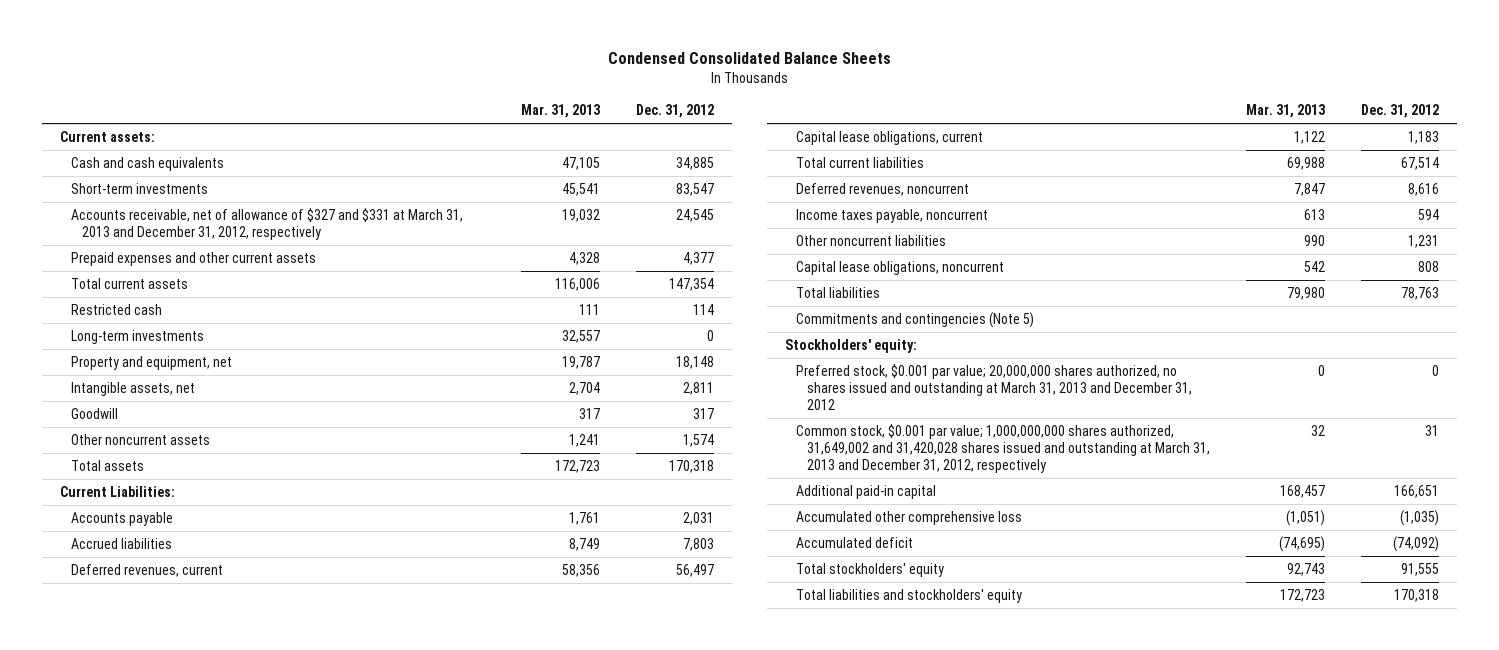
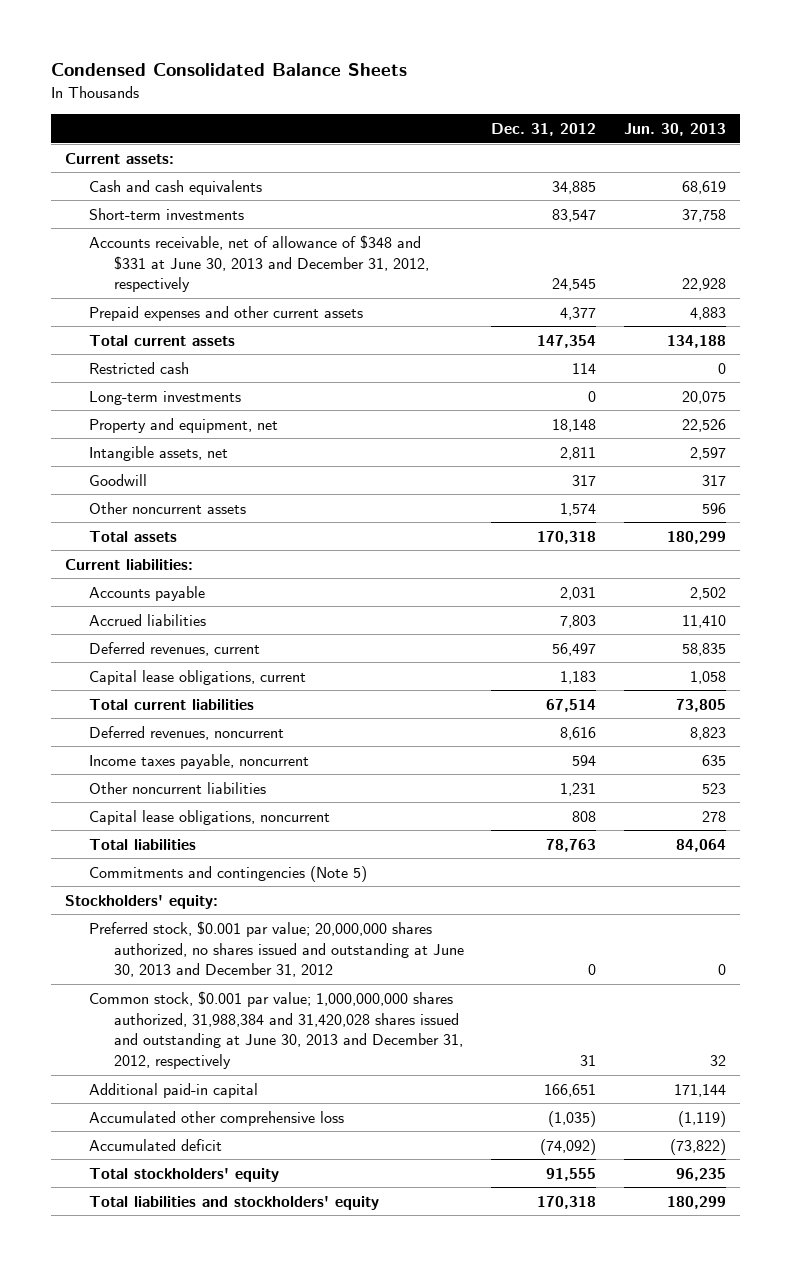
[521,104,601,119] Mar. 31, 2013 -> none
none -> [624,123,727,137] Jun. 30, 2013
[71,208,464,240] Accounts receivable, net of allowance of $327 and $331 at March 31, 2013 and December 31, 2012, respectively -> [89,234,429,293] Accounts receivable, net of allowance of $348 and $331 at June 30, 2013 and December 31, 2012, respectively
[60,486,176,498] Current Liabilities: -> [65,558,194,570] Current liabilities:
[796,364,1192,410] Preferred stock, $0.001 par value; 20,000,000 shares authorized, no shares issued and outstanding at March 31, 2013 and December 31, 2012 -> [89,920,464,978] Preferred stock, $0.001 par value; 20,000,000 shares authorized, no shares issued and outstanding at June 30, 2013 and December 31, 2012
[796,424,1210,473] Common stock, $0.001 par value; 1,000,000,000 shares authorized, 31,649,002 and 31,420,028 shares issued and outstanding at March 31, 2013 and December 31, 2012, respectively -> [89,990,463,1070] Common stock, $0.001 par value; 1,000,000,000 shares authorized, 31,988,384 and 31,420,028 shares issued and outstanding at June 30, 2013 and December 31, 2012, respectively

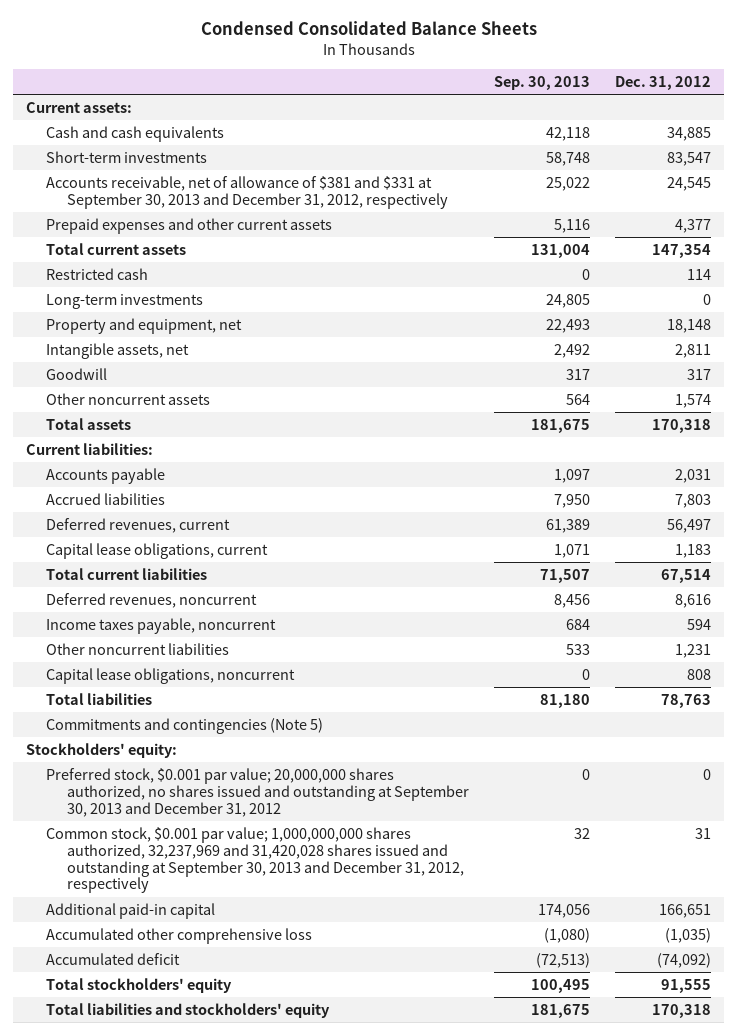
[624,123,727,137] Jun. 30, 2013 -> none
none -> [494,75,591,90] Sep. 30, 2013
[89,234,429,293] Accounts receivable, net of allowance of $348 and $331 at June 30, 2013 and December 31, 2012, respectively -> [46,175,448,209] Accounts receivable, net of allowance of $381 and $331 at September 30, 2013 and December 31, 2012, respectively
[89,920,464,978] Preferred stock, $0.001 par value; 20,000,000 shares authorized, no shares issued and outstanding at June 30, 2013 and December 31, 2012 -> [46,767,469,817] Preferred stock, $0.001 par value; 20,000,000 shares authorized, no shares issued and outstanding at September 30, 2013 and December 31, 2012
[89,990,463,1070] Common stock, $0.001 par value; 1,000,000,000 shares authorized, 31,988,384 and 31,420,028 shares issued and outstanding at June 30, 2013 and December 31, 2012, respectively -> [46,826,464,894] Common stock, $0.001 par value; 1,000,000,000 shares authorized, 32,237,969 and 31,420,028 shares issued and outstanding at September 30, 2013 and December 31, 2012, respectively

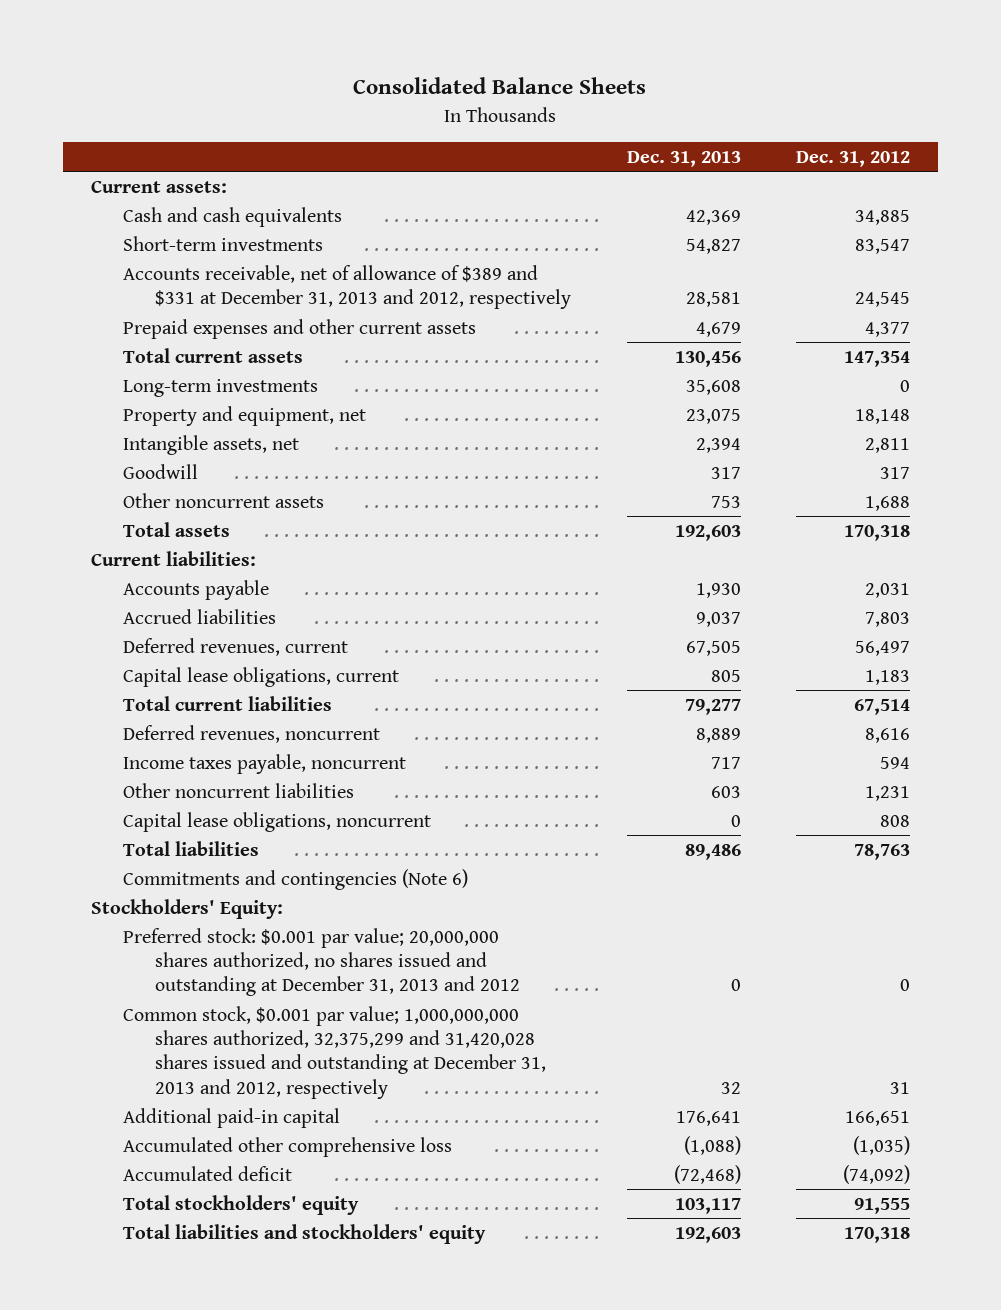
[200,21,537,36] Condensed Consolidated Balance Sheets -> [353,77,647,95] Consolidated Balance Sheets
[494,75,591,90] Sep. 30, 2013 -> none
none -> [626,150,741,167] Dec. 31, 2013
[46,175,448,209] Accounts receivable, net of allowance of $381 and $331 at September 30, 2013 and December 31, 2012, respectively -> [122,264,571,310] Accounts receivable, net of allowance of $389 and $331 at December 31, 2013 and 2012, respectively
[46,267,149,280] Restricted cash -> none
[675,393,712,408] 1,574 -> [865,495,911,511] 1,688
[46,717,324,734] Commitments and contingencies (Note 5) -> [122,868,468,890] Commitments and contingencies (Note 6)
[25,742,177,758] Stockholders' equity: -> [90,898,283,919] Stockholders' Equity:
[46,767,469,817] Preferred stock, $0.001 par value; 20,000,000 shares authorized, no shares issued and outstanding at September 30, 2013 and December 31, 2012 -> [122,927,520,997] Preferred stock: $0.001 par value; 20,000,000 shares authorized, no shares issued and outstanding at December 31, 2013 and 2012
[46,826,464,894] Common stock, $0.001 par value; 1,000,000,000 shares authorized, 32,237,969 and 31,420,028 shares issued and outstanding at September 30, 2013 and December 31, 2012, respectively -> [122,1005,546,1099] Common stock, $0.001 par value; 1,000,000,000 shares authorized, 32,375,299 and 31,420,028 shares issued and outstanding at December 31, 2013 and 2012, respectively

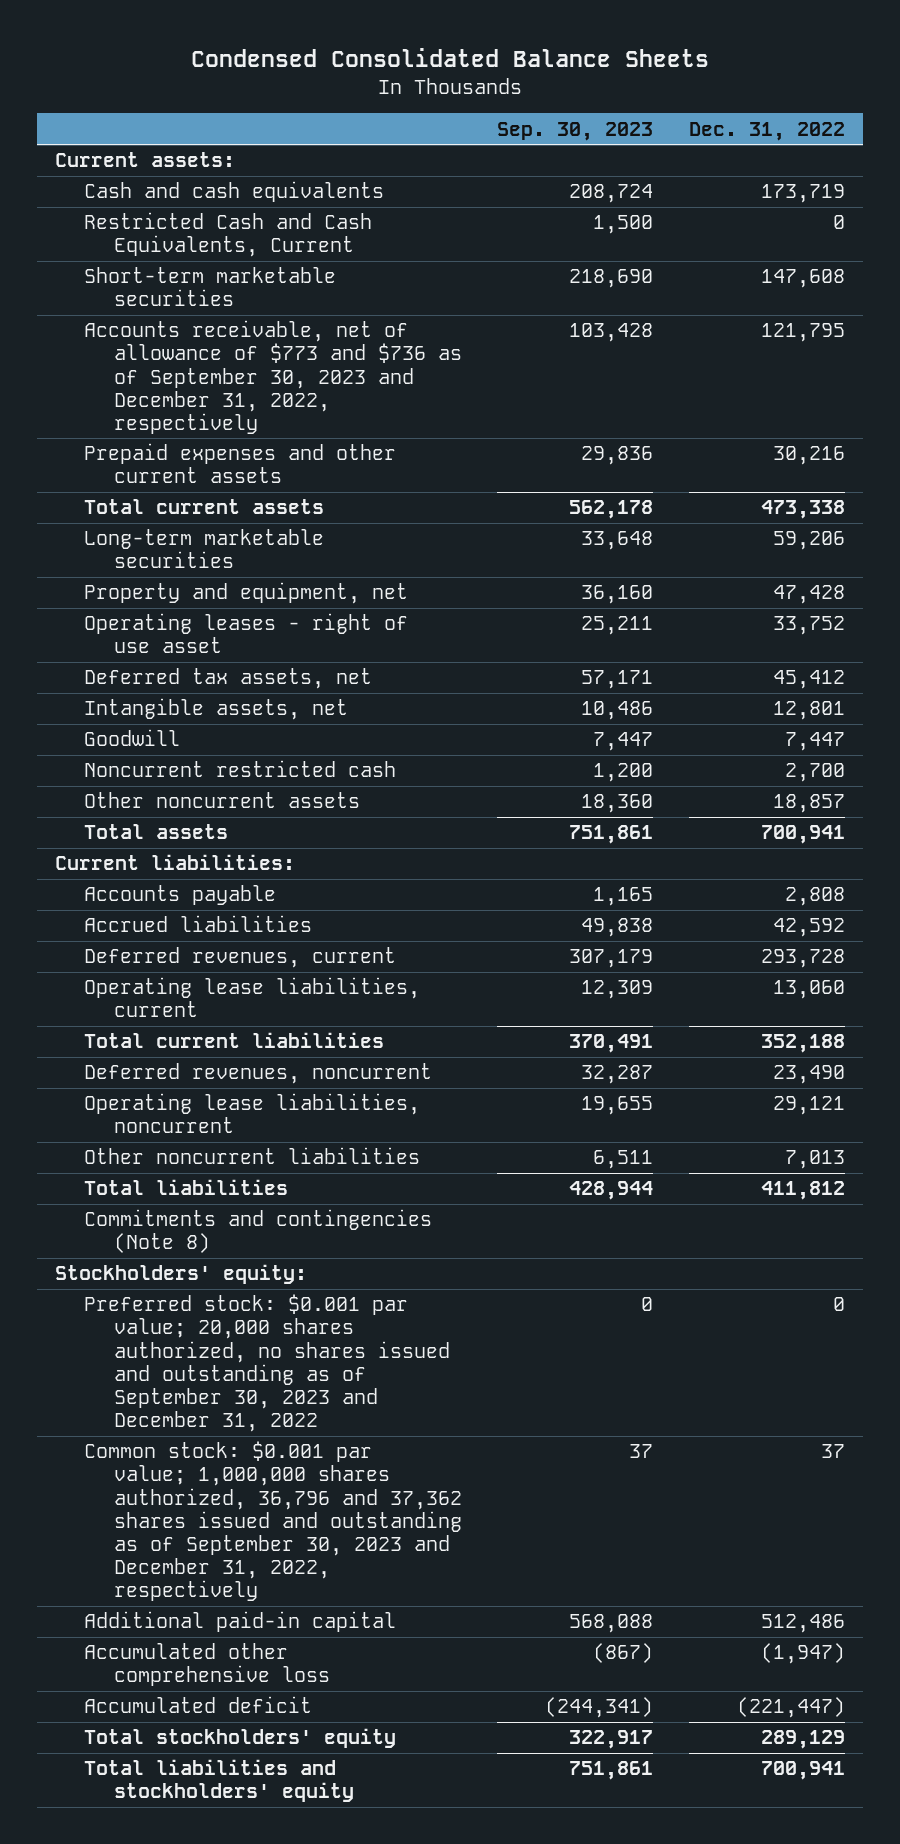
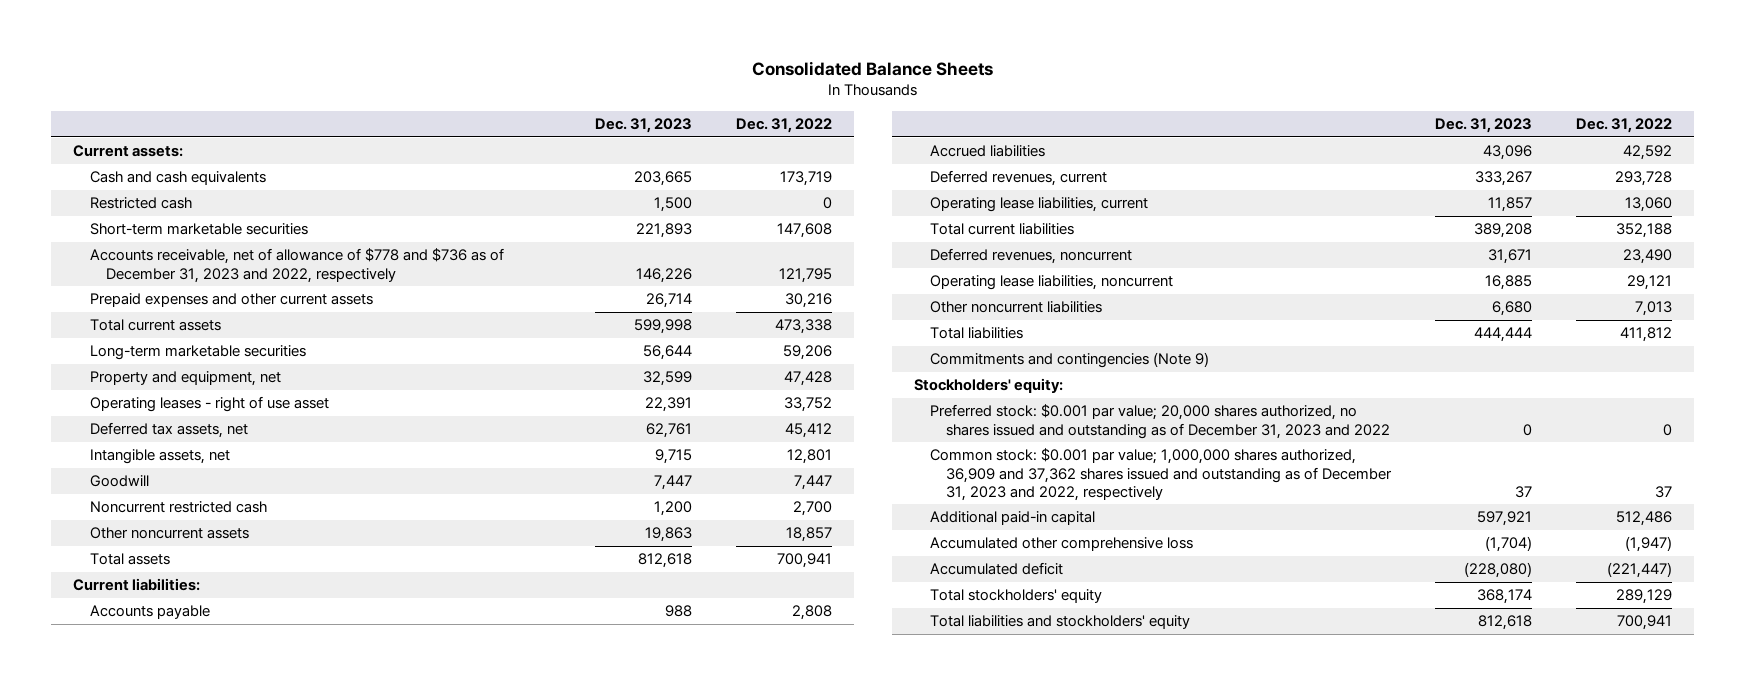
[190,48,709,68] Condensed Consolidated Balance Sheets -> [751,60,993,76] Consolidated Balance Sheets
[497,121,654,141] Sep. 30, 2023 -> none
none -> [594,117,692,133] Dec. 31, 2023
[84,212,373,258] Restricted Cash and Cash Equivalents, Current -> [89,197,192,210] Restricted cash
[84,320,462,434] Accounts receivable, net of allowance of $773 and $736 as of September 30, 2023 and December 31, 2022, respectively -> [89,248,504,283] Accounts receivable, net of allowance of $778 and $736 as of December 31, 2023 and 2022, respectively
[84,1209,433,1254] Commitments and contingencies (Note 8) -> [930,352,1210,369] Commitments and contingencies (Note 9)
[84,1294,450,1433] Preferred stock: $0.001 par value; 20,000 shares authorized, no shares issued and outstanding as of September 30, 2023 and December 31, 2022 -> [930,404,1391,439] Preferred stock: $0.001 par value; 20,000 shares authorized, no shares issued and outstanding as of December 31, 2023 and 2022
[84,1441,462,1602] Common stock: $0.001 par value; 1,000,000 shares authorized, 36,796 and 37,362 shares issued and outstanding as of September 30, 2023 and December 31, 2022, respectively -> [930,448,1393,501] Common stock: $0.001 par value; 1,000,000 shares authorized, 36,909 and 37,362 shares issued and outstanding as of December 31, 2023 and 2022, respectively

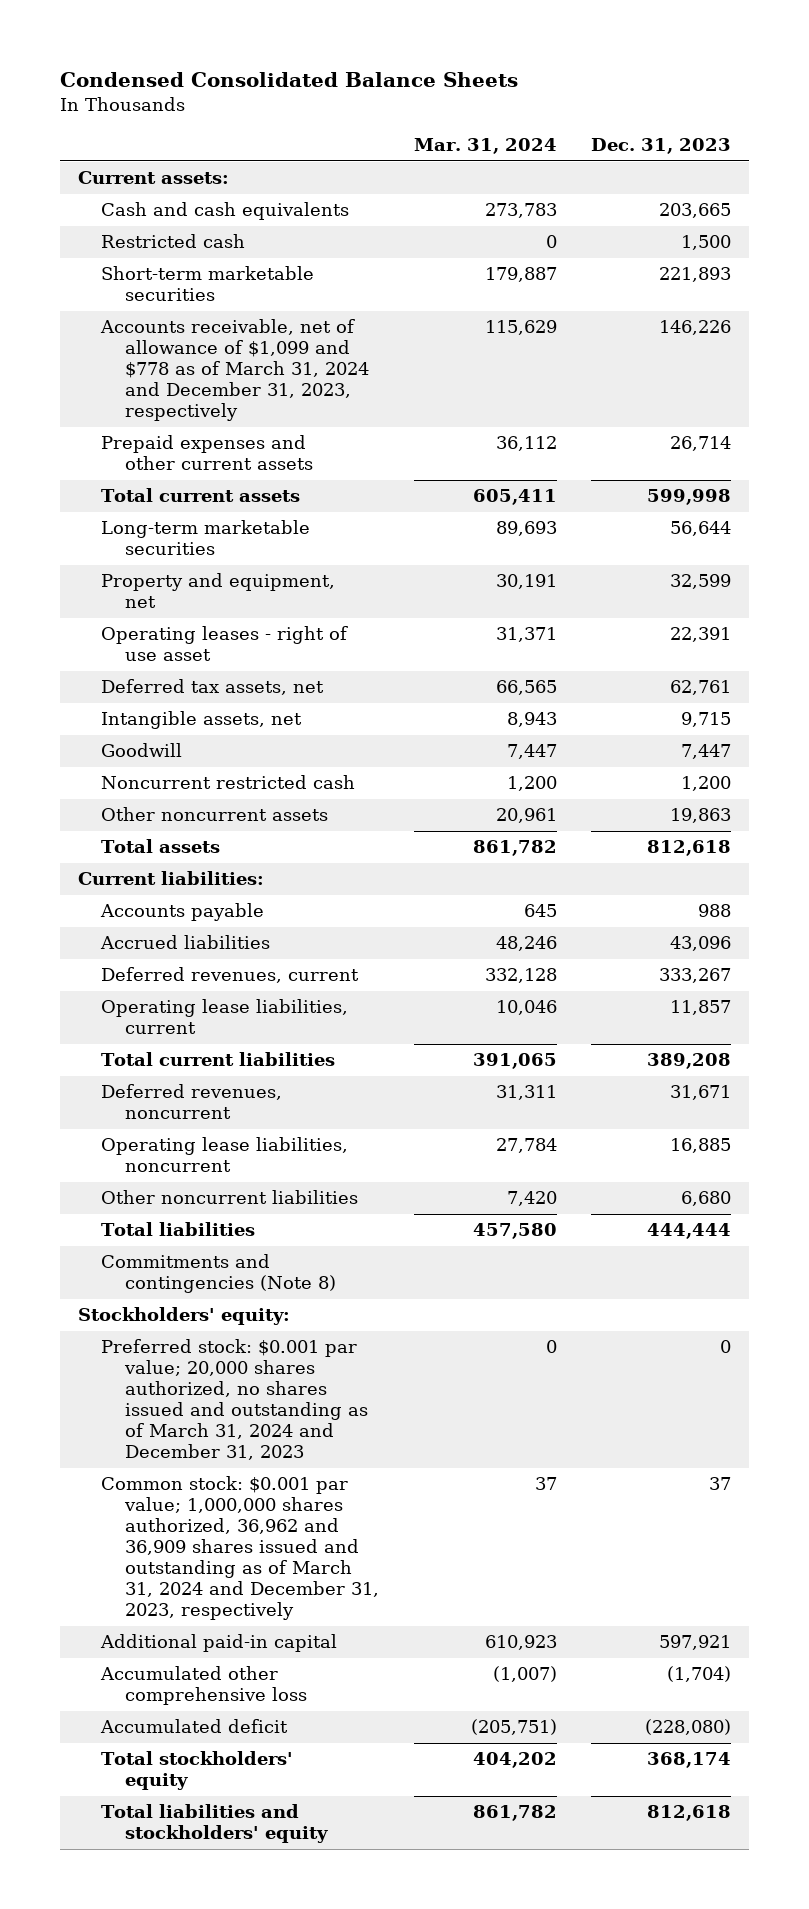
[751,60,993,76] Consolidated Balance Sheets -> [60,72,519,88] Condensed Consolidated Balance Sheets
[735,117,832,133] Dec. 31, 2022 -> none
none -> [413,137,557,154] Mar. 31, 2024
[89,248,504,283] Accounts receivable, net of allowance of $778 and $736 as of December 31, 2023 and 2022, respectively -> [100,319,369,422] Accounts receivable, net of allowance of $1,099 and $778 as of March 31, 2024 and December 31, 2023, respectively
[930,352,1210,369] Commitments and contingencies (Note 9) -> [101,1254,336,1294] Commitments and contingencies (Note 8)
[930,404,1391,439] Preferred stock: $0.001 par value; 20,000 shares authorized, no shares issued and outstanding as of December 31, 2023 and 2022 -> [101,1339,368,1461] Preferred stock: $0.001 par value; 20,000 shares authorized, no shares issued and outstanding as of March 31, 2024 and December 31, 2023
[930,448,1393,501] Common stock: $0.001 par value; 1,000,000 shares authorized, 36,909 and 37,362 shares issued and outstanding as of December 31, 2023 and 2022, respectively -> [101,1476,379,1621] Common stock: $0.001 par value; 1,000,000 shares authorized, 36,962 and 36,909 shares issued and outstanding as of March 31, 2024 and December 31, 2023, respectively

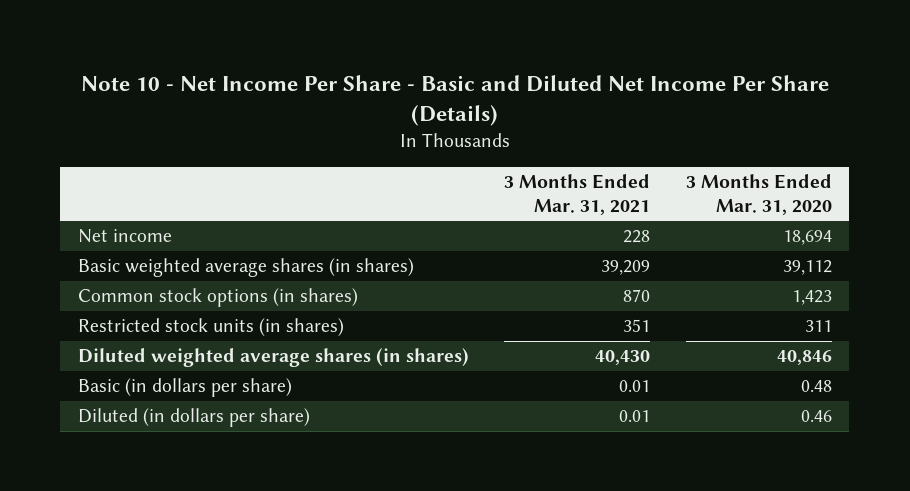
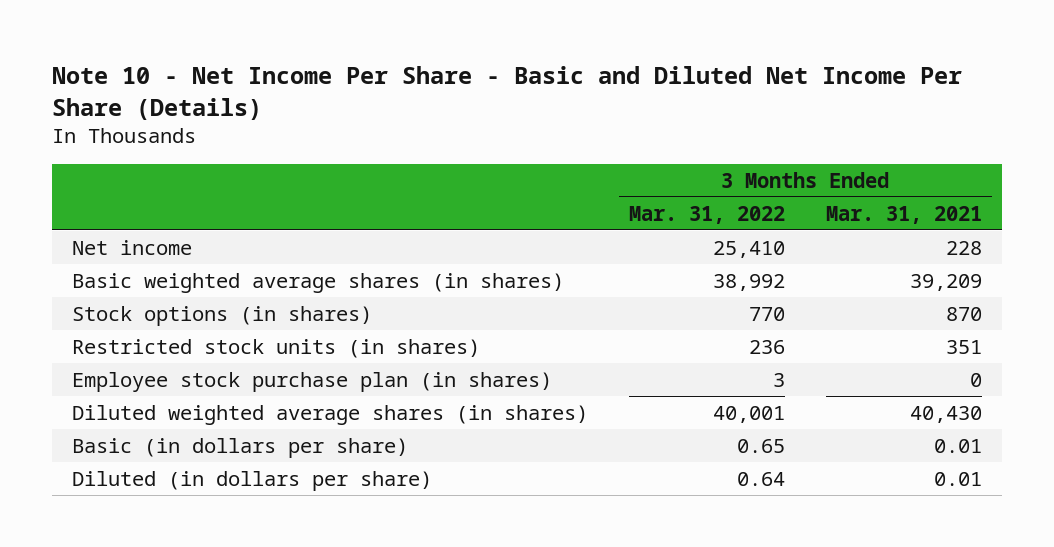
[685,174,832,215] 3 Months Ended Mar. 31, 2020 -> none
none -> [629,205,786,224] Mar. 31, 2022
[78,288,359,308] Common stock options (in shares) -> [72,305,373,326] Stock options (in shares)
none -> [72,371,553,392] Employee stock purchase plan (in shares)

